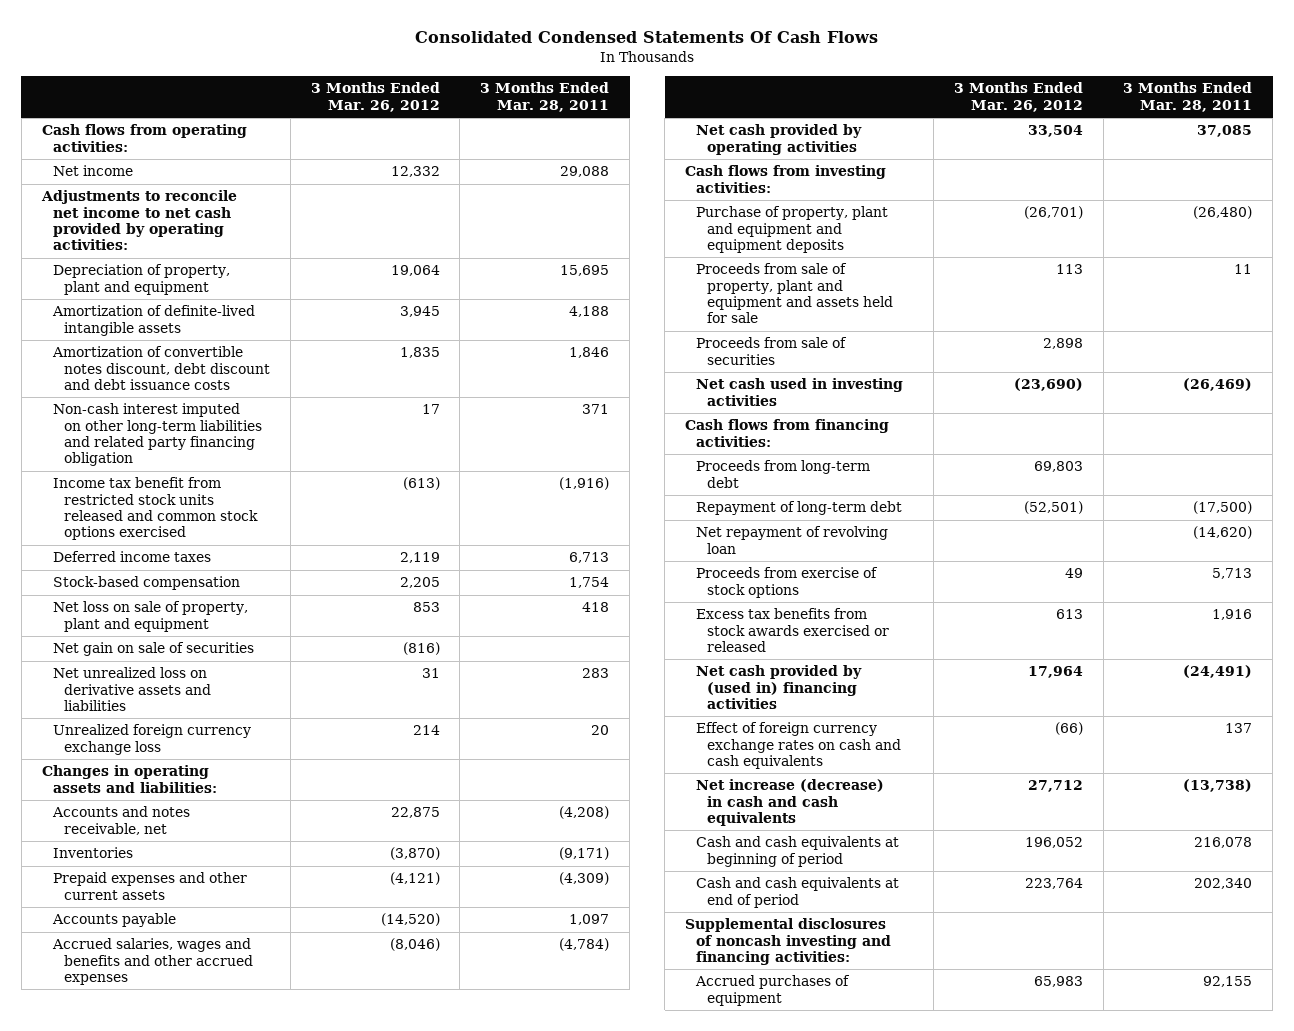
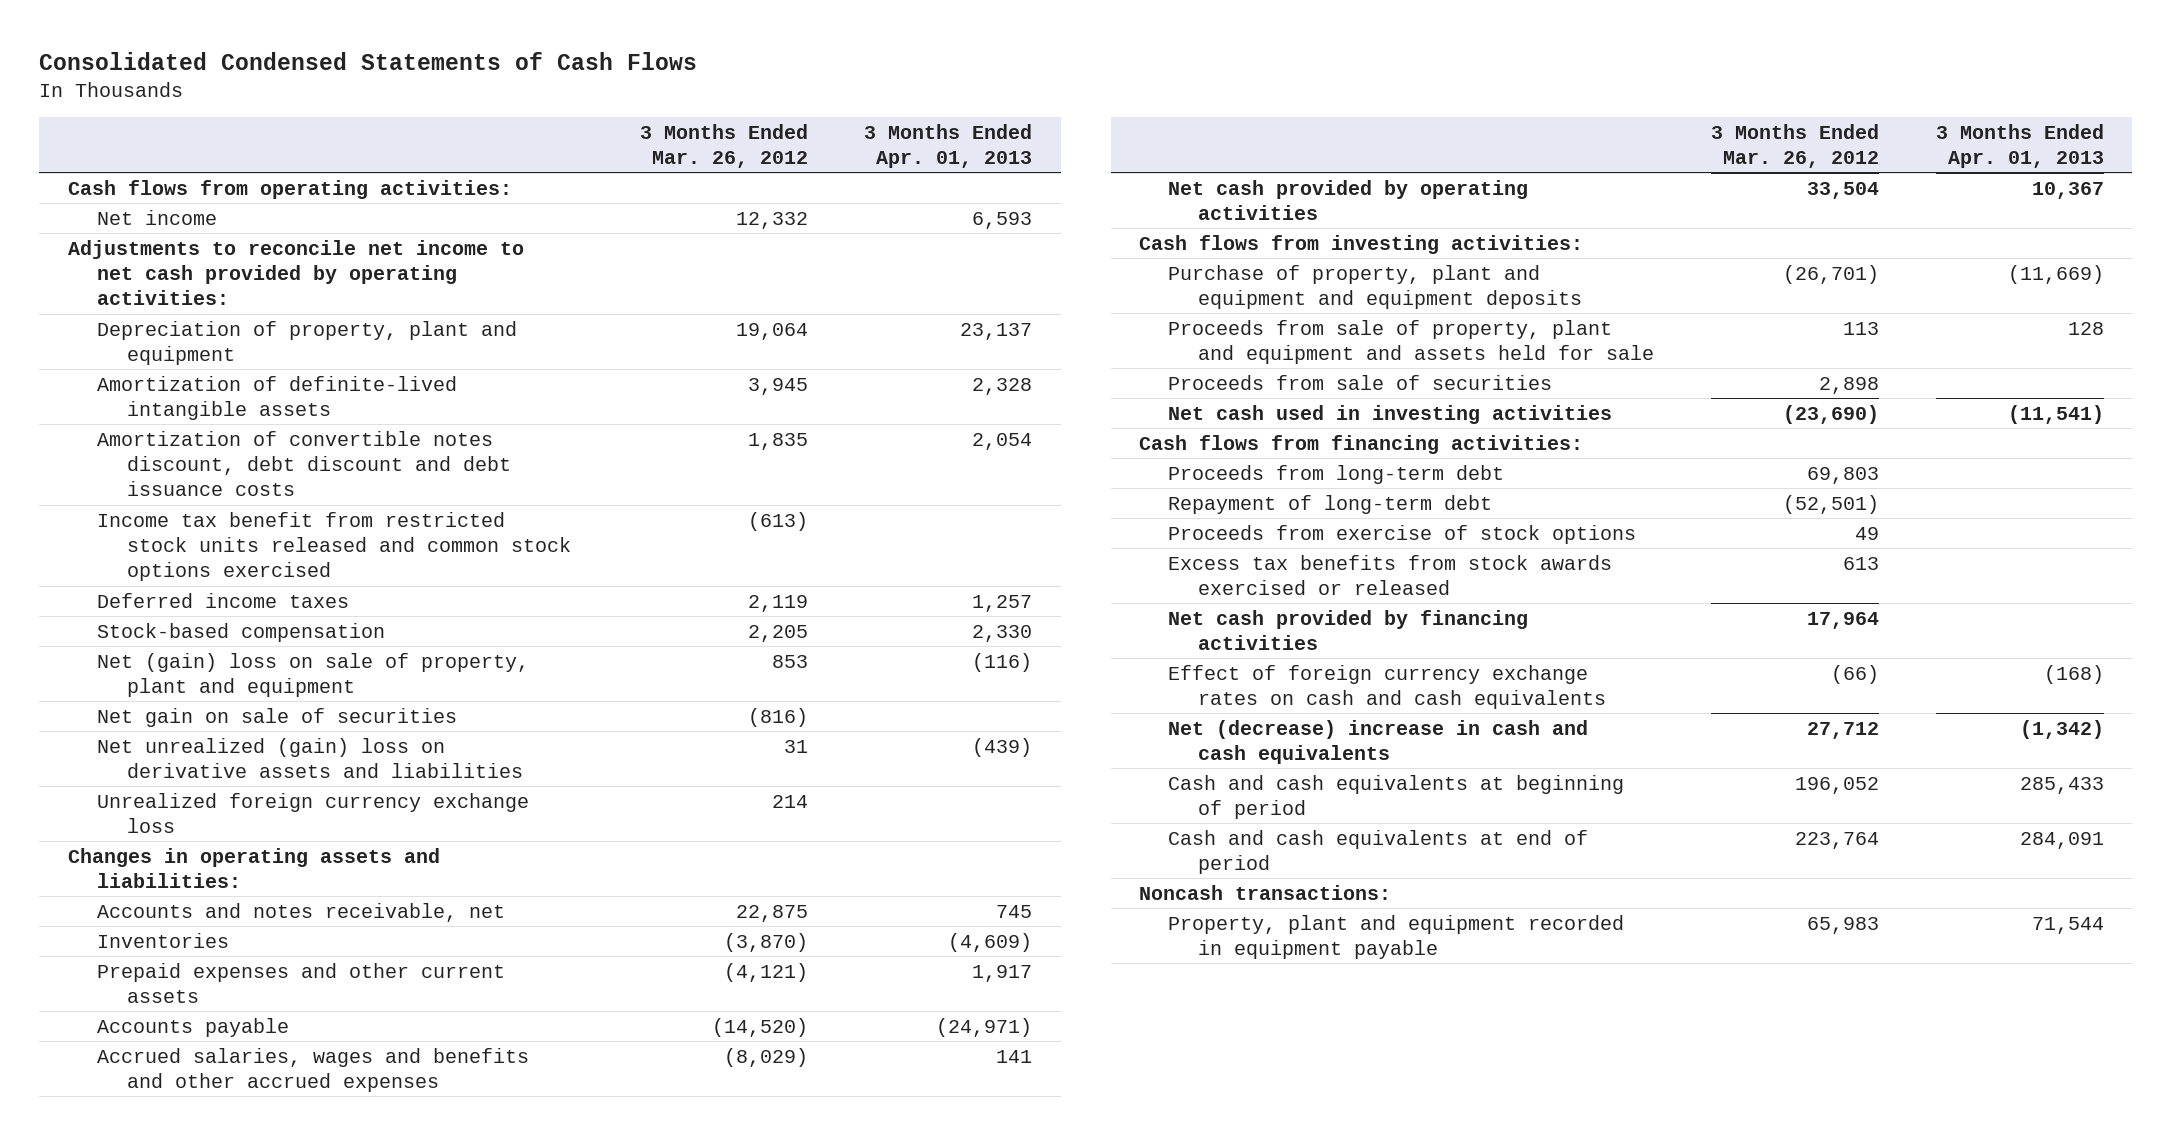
[415,31,879,44] Consolidated Condensed Statements Of Cash Flows -> [39,52,698,71] Consolidated Condensed Statements of Cash Flows
[480,82,610,112] 3 Months Ended Mar. 28, 2011 -> none
none -> [864,123,1033,168] 3 Months Ended Apr. 01, 2013
[52,403,262,467] Non-cash interest imputed on other long-term liabilities and related party financing obligation -> none
[52,601,248,632] Net loss on sale of property, plant and equipment -> [97,652,530,697] Net (gain) loss on sale of property, plant and equipment
[52,667,211,712] Net unrealized loss on derivative assets and liabilities -> [97,737,523,778] Net unrealized (gain) loss on derivative assets and liabilities
[389,938,440,952] (8,046) -> [723,1047,808,1067] (8,029)
[696,526,889,554] Net repayment of revolving loan -> none
[696,665,863,710] Net cash provided by (used in) financing activities -> [1168,609,1529,650] Net cash provided by financing activities
[696,779,885,827] Net increase (decrease) in cash and cash equivalents -> [1168,719,1589,764] Net (decrease) increase in cash and cash equivalents
[684,918,892,966] Supplemental disclosures of noncash investing and financing activities: -> none
none -> [1139,884,1392,900] Noncash transactions:
[695,975,851,1006] Accrued purchases of equipment -> [1168,914,1625,959] Property, plant and equipment recorded in equipment payable

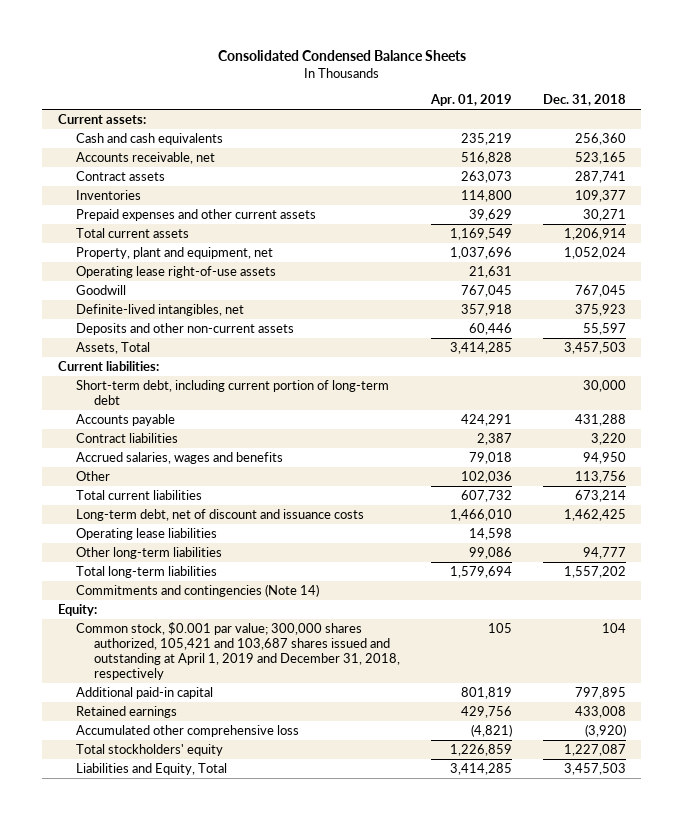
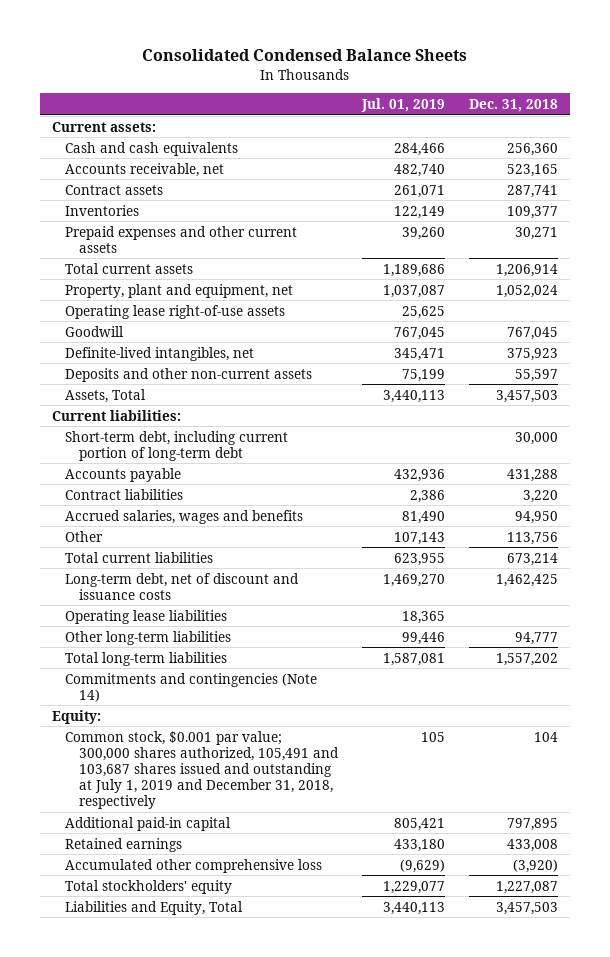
[429,94,512,107] Apr. 01, 2019 -> none
none -> [360,97,445,112] Jul. 01, 2019
[75,621,400,681] Common stock, $0.001 par value; 300,000 shares authorized, 105,421 and 103,687 shares issued and outstanding at April 1, 2019 and December 31, 2018, respectively -> [65,730,339,810] Common stock, $0.001 par value; 300,000 shares authorized, 105,491 and 103,687 shares issued and outstanding at July 1, 2019 and December 31, 2018, respectively

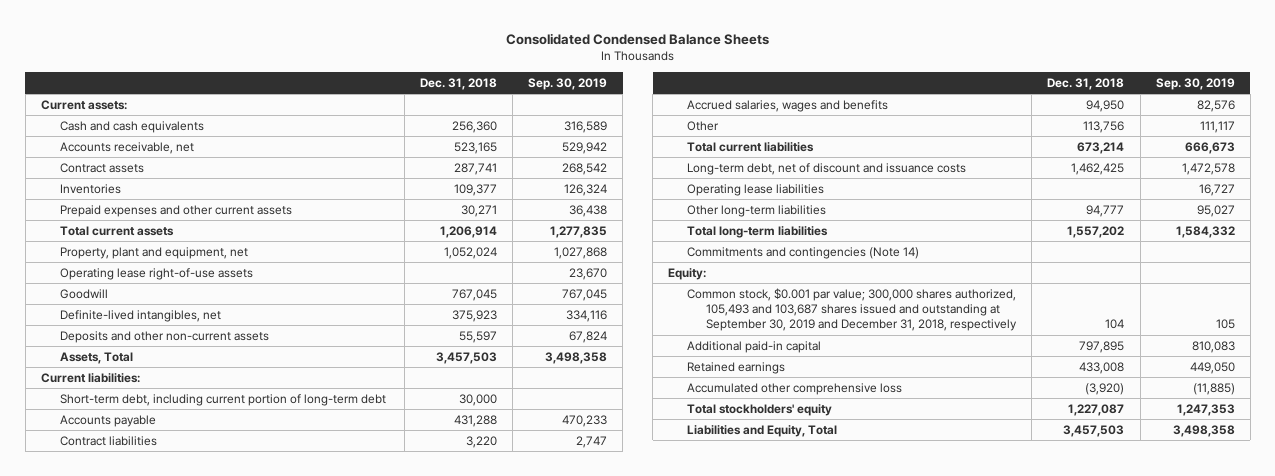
[360,97,445,112] Jul. 01, 2019 -> none
none -> [528,77,608,90] Sep. 30, 2019
[65,730,339,810] Common stock, $0.001 par value; 300,000 shares authorized, 105,491 and 103,687 shares issued and outstanding at July 1, 2019 and December 31, 2018, respectively -> [687,287,1018,332] Common stock, $0.001 par value; 300,000 shares authorized, 105,493 and 103,687 shares issued and outstanding at September 30, 2019 and December 31, 2018, respectively

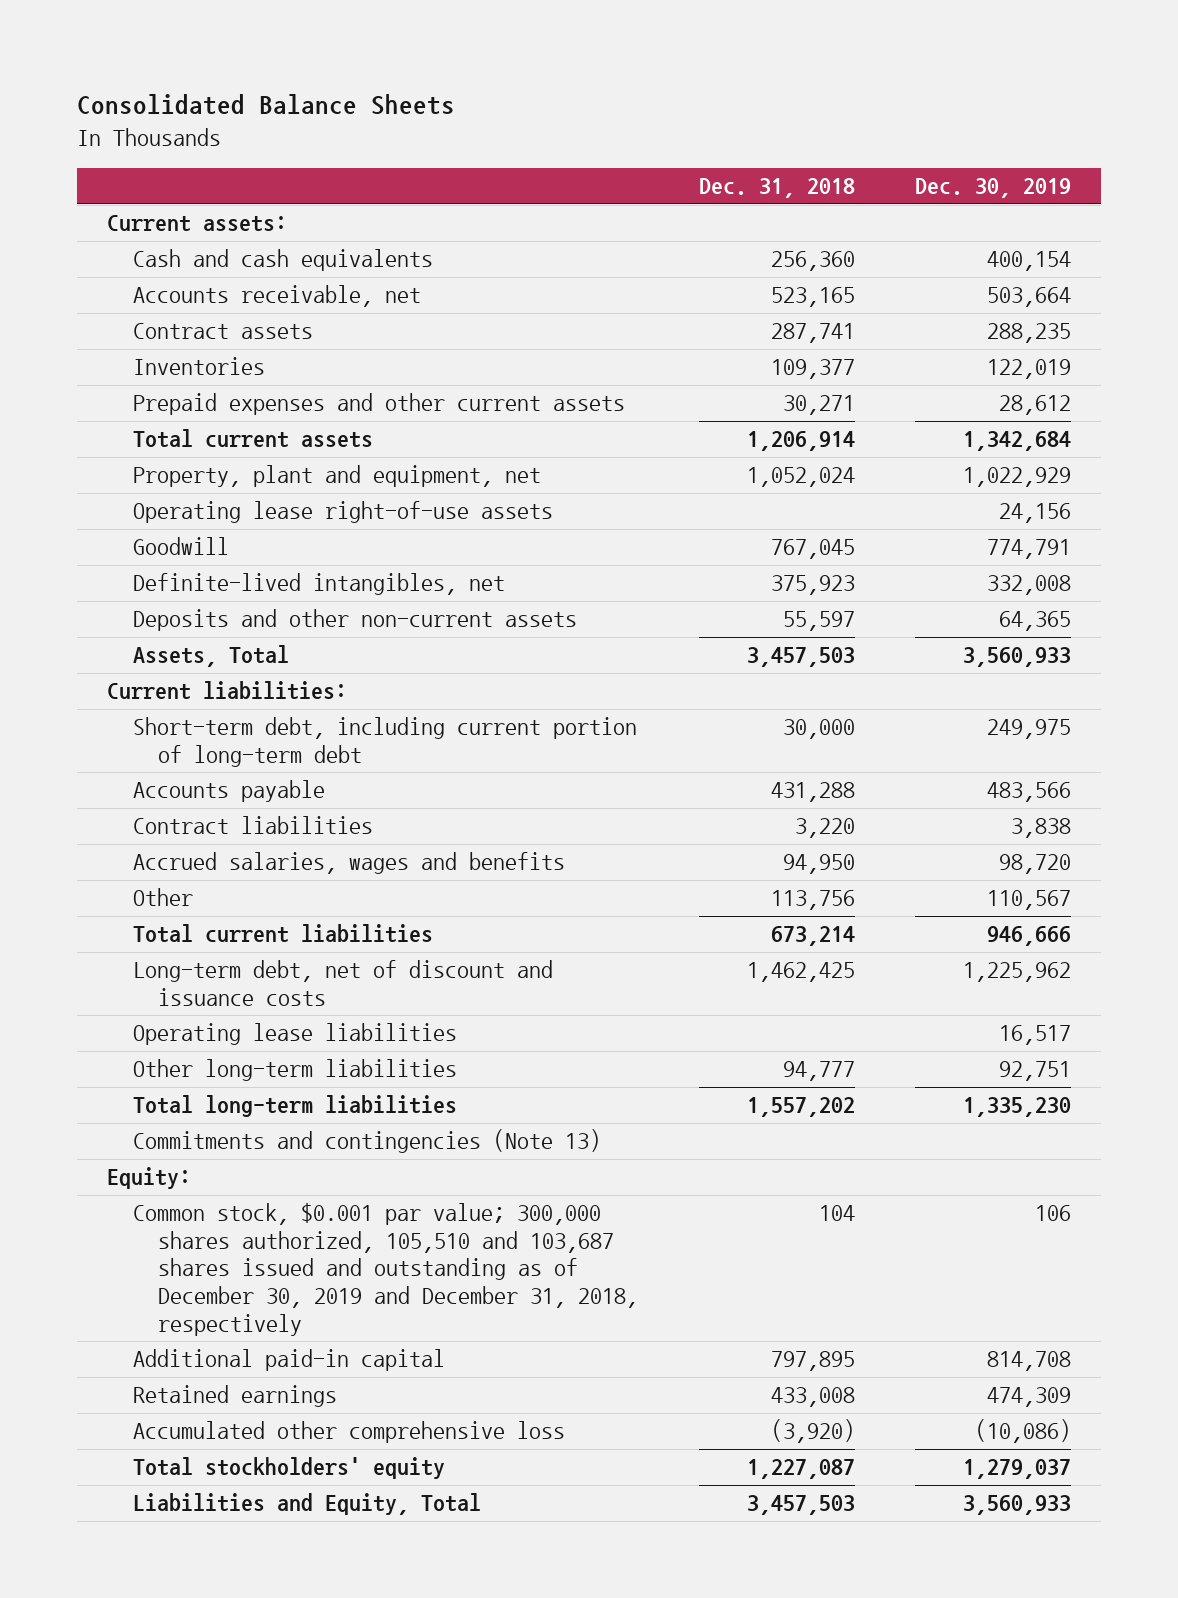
[505,32,769,45] Consolidated Condensed Balance Sheets -> [77,94,456,116] Consolidated Balance Sheets
[528,77,608,90] Sep. 30, 2019 -> none
none -> [914,178,1071,199] Dec. 30, 2019
[687,246,920,259] Commitments and contingencies (Note 14) -> [132,1129,601,1154] Commitments and contingencies (Note 13)
[687,287,1018,332] Common stock, $0.001 par value; 300,000 shares authorized, 105,493 and 103,687 shares issued and outstanding at September 30, 2019 and December 31, 2018, respectively -> [132,1203,639,1336] Common stock, $0.001 par value; 300,000 shares authorized, 105,510 and 103,687 shares issued and outstanding as of December 30, 2019 and December 31, 2018, respectively

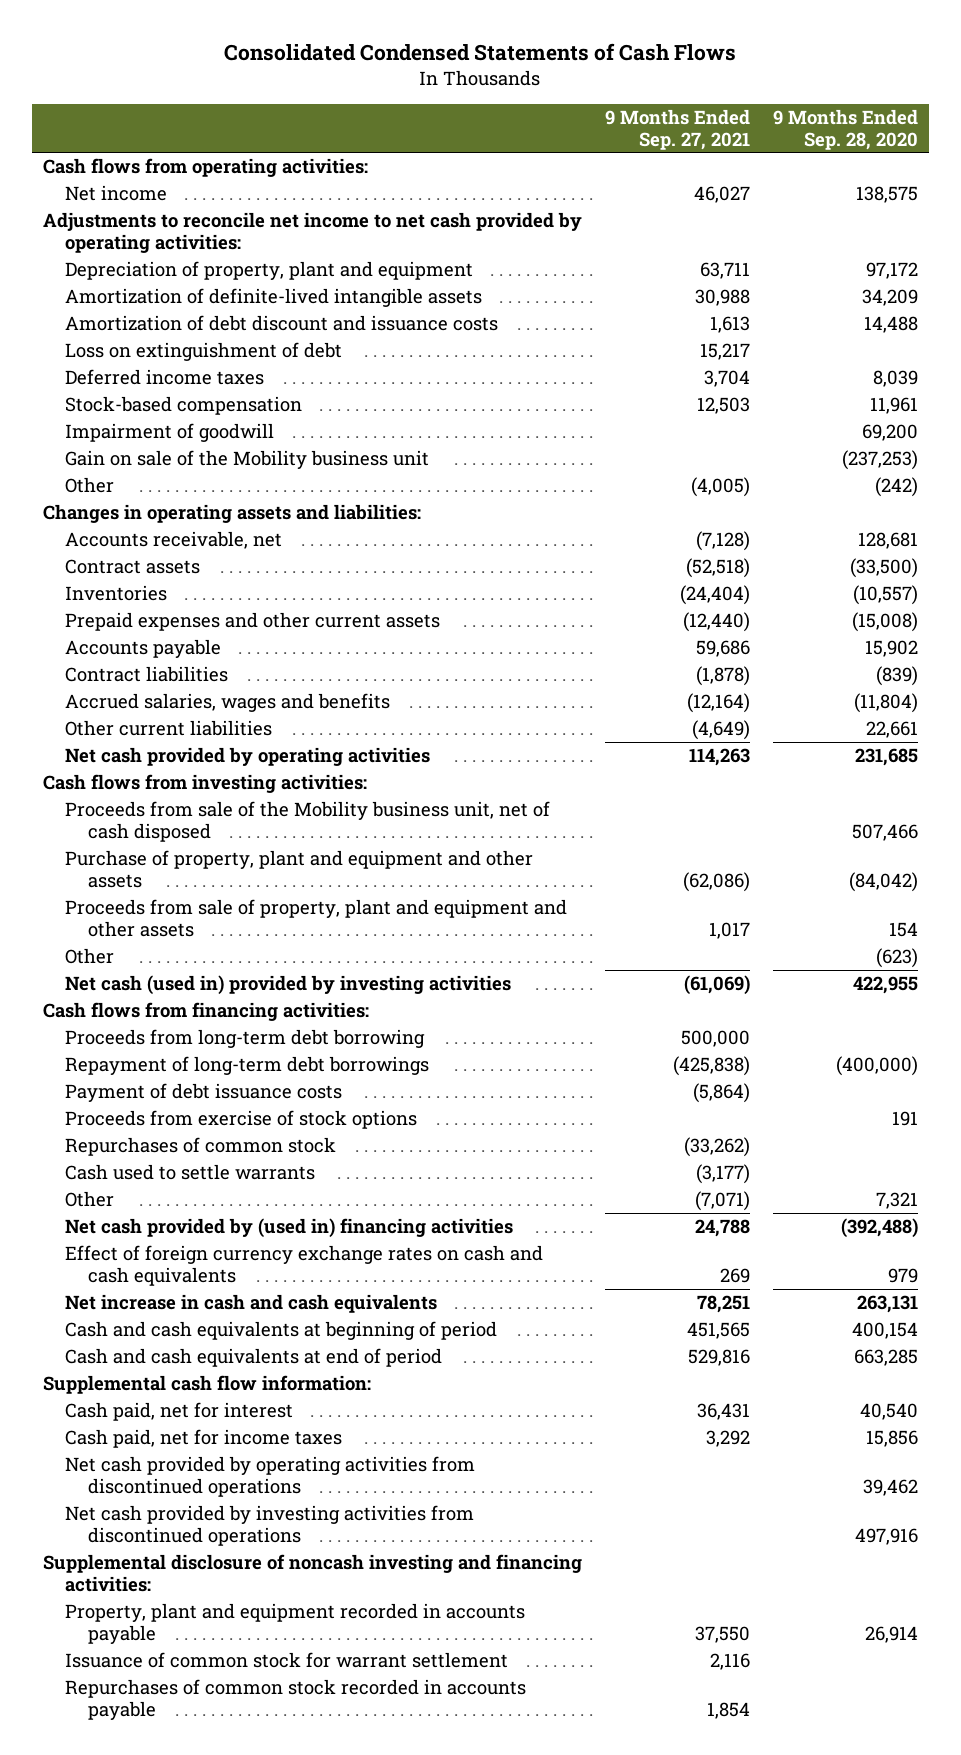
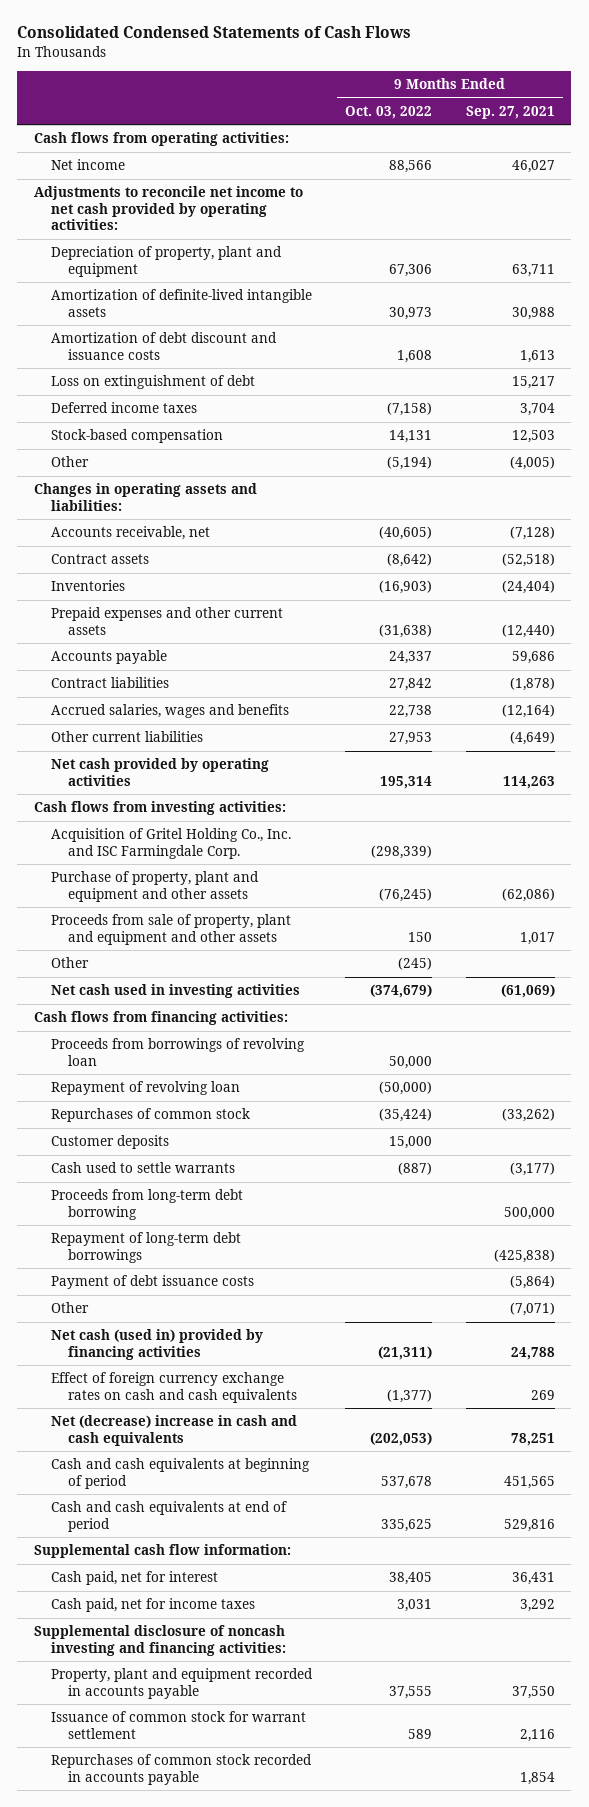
[772,108,918,150] 9 Months Ended Sep. 28, 2020 -> none
none -> [345,105,433,119] Oct. 03, 2022
[65,422,275,442] Impairment of goodwill -> none
[65,449,430,469] Gain on sale of the Mobility business unit -> none
[65,800,551,842] Proceeds from sale of the Mobility business unit, net of cash disposed -> none
none -> [50,828,291,859] Acquisition of Gritel Holding Co., Inc. and ISC Farmingdale Corp.
[65,974,512,995] Net cash (used in) provided by investing activities -> [50,984,300,999] Net cash used in investing activities
none -> [50,1038,305,1066] Proceeds from borrowings of revolving loan
none -> [50,1081,240,1096] Repayment of revolving loan
[65,1136,337,1156] Repurchases of common stock -> [50,1108,250,1123] Repurchases of common stock
none -> [50,1135,169,1150] Customer deposits
[65,1163,316,1180] Cash used to settle warrants -> [50,1162,235,1174] Cash used to settle warrants
[65,1109,418,1129] Proceeds from exercise of stock options -> none
[65,1217,514,1238] Net cash provided by (used in) financing activities -> [50,1329,263,1360] Net cash (used in) provided by financing activities
[65,1293,438,1313] Net increase in cash and cash equivalents -> [50,1415,297,1446] Net (decrease) increase in cash and cash equivalents
[65,1455,476,1497] Net cash provided by operating activities from discontinued operations -> none
[65,1504,475,1546] Net cash provided by investing activities from discontinued operations -> none

